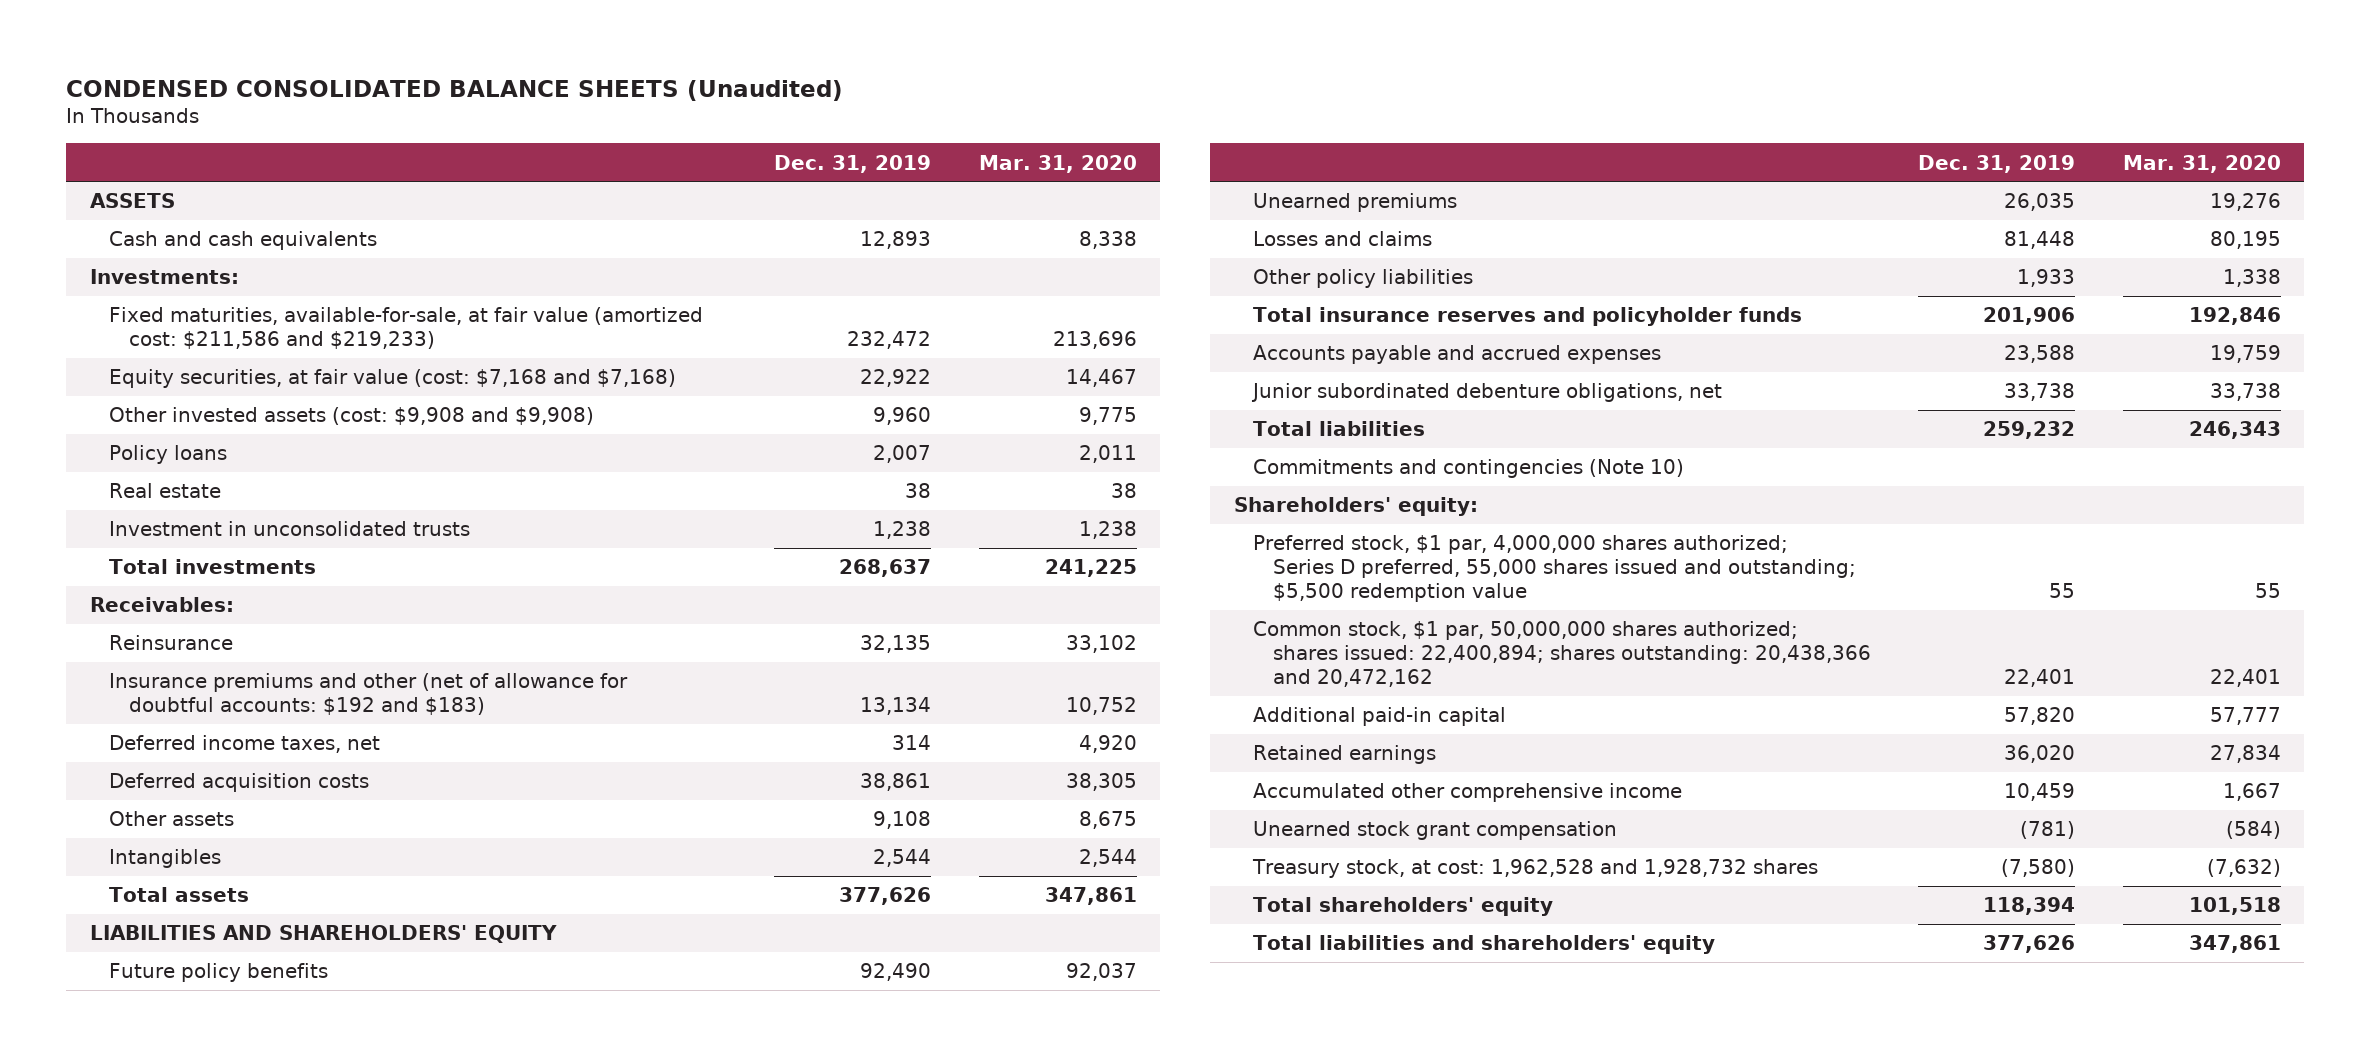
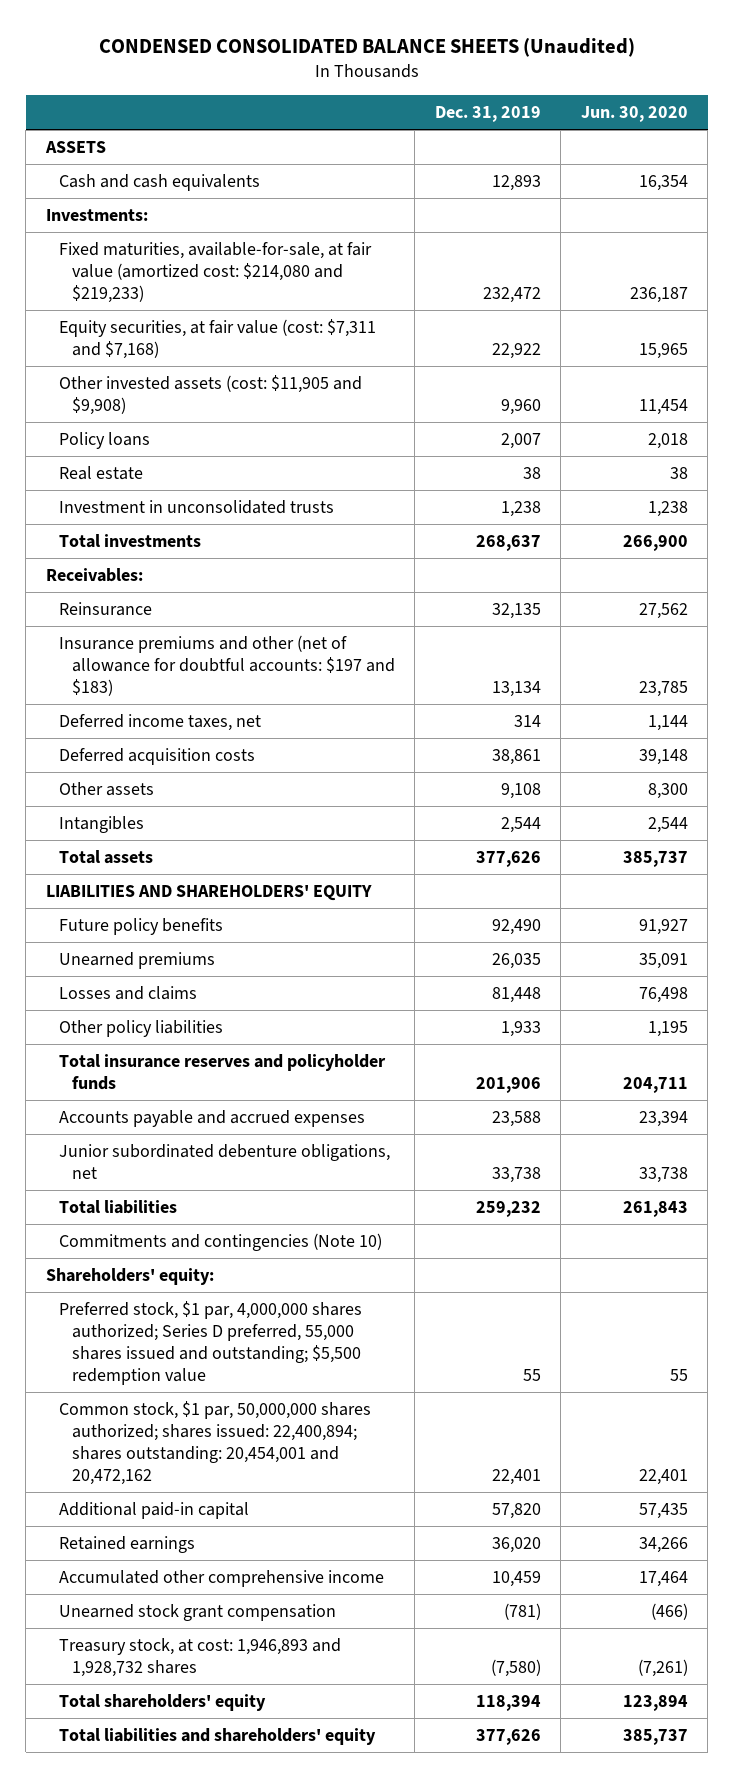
[978,154,1137,173] Mar. 31, 2020 -> none
none -> [580,105,688,122] Jun. 30, 2020
[109,307,704,350] Fixed maturities, available-for-sale, at fair value (amortized cost: $211,586 and $219,233) -> [58,242,372,304] Fixed maturities, available-for-sale, at fair value (amortized cost: $214,080 and $219,233)
[109,369,677,389] Equity securities, at fair value (cost: $7,168 and $7,168) -> [58,319,376,360] Equity securities, at fair value (cost: $7,311 and $7,168)
[109,407,595,426] Other invested assets (cost: $9,908 and $9,908) -> [58,375,362,416] Other invested assets (cost: $11,905 and $9,908)
[109,673,629,716] Insurance premiums and other (net of allowance for doubtful accounts: $192 and $183) -> [58,635,395,697] Insurance premiums and other (net of allowance for doubtful accounts: $197 and $183)
[1253,621,1872,688] Common stock, $1 par, 50,000,000 shares authorized; shares issued: 22,400,894; shares outstanding: 20,438,366 and 20,472,162 -> [58,1401,371,1486] Common stock, $1 par, 50,000,000 shares authorized; shares issued: 22,400,894; shares outstanding: 20,454,001 and 20,472,162
[1252,859,1819,879] Treasury stock, at cost: 1,962,528 and 1,928,732 shares -> [58,1638,341,1678] Treasury stock, at cost: 1,946,893 and 1,928,732 shares

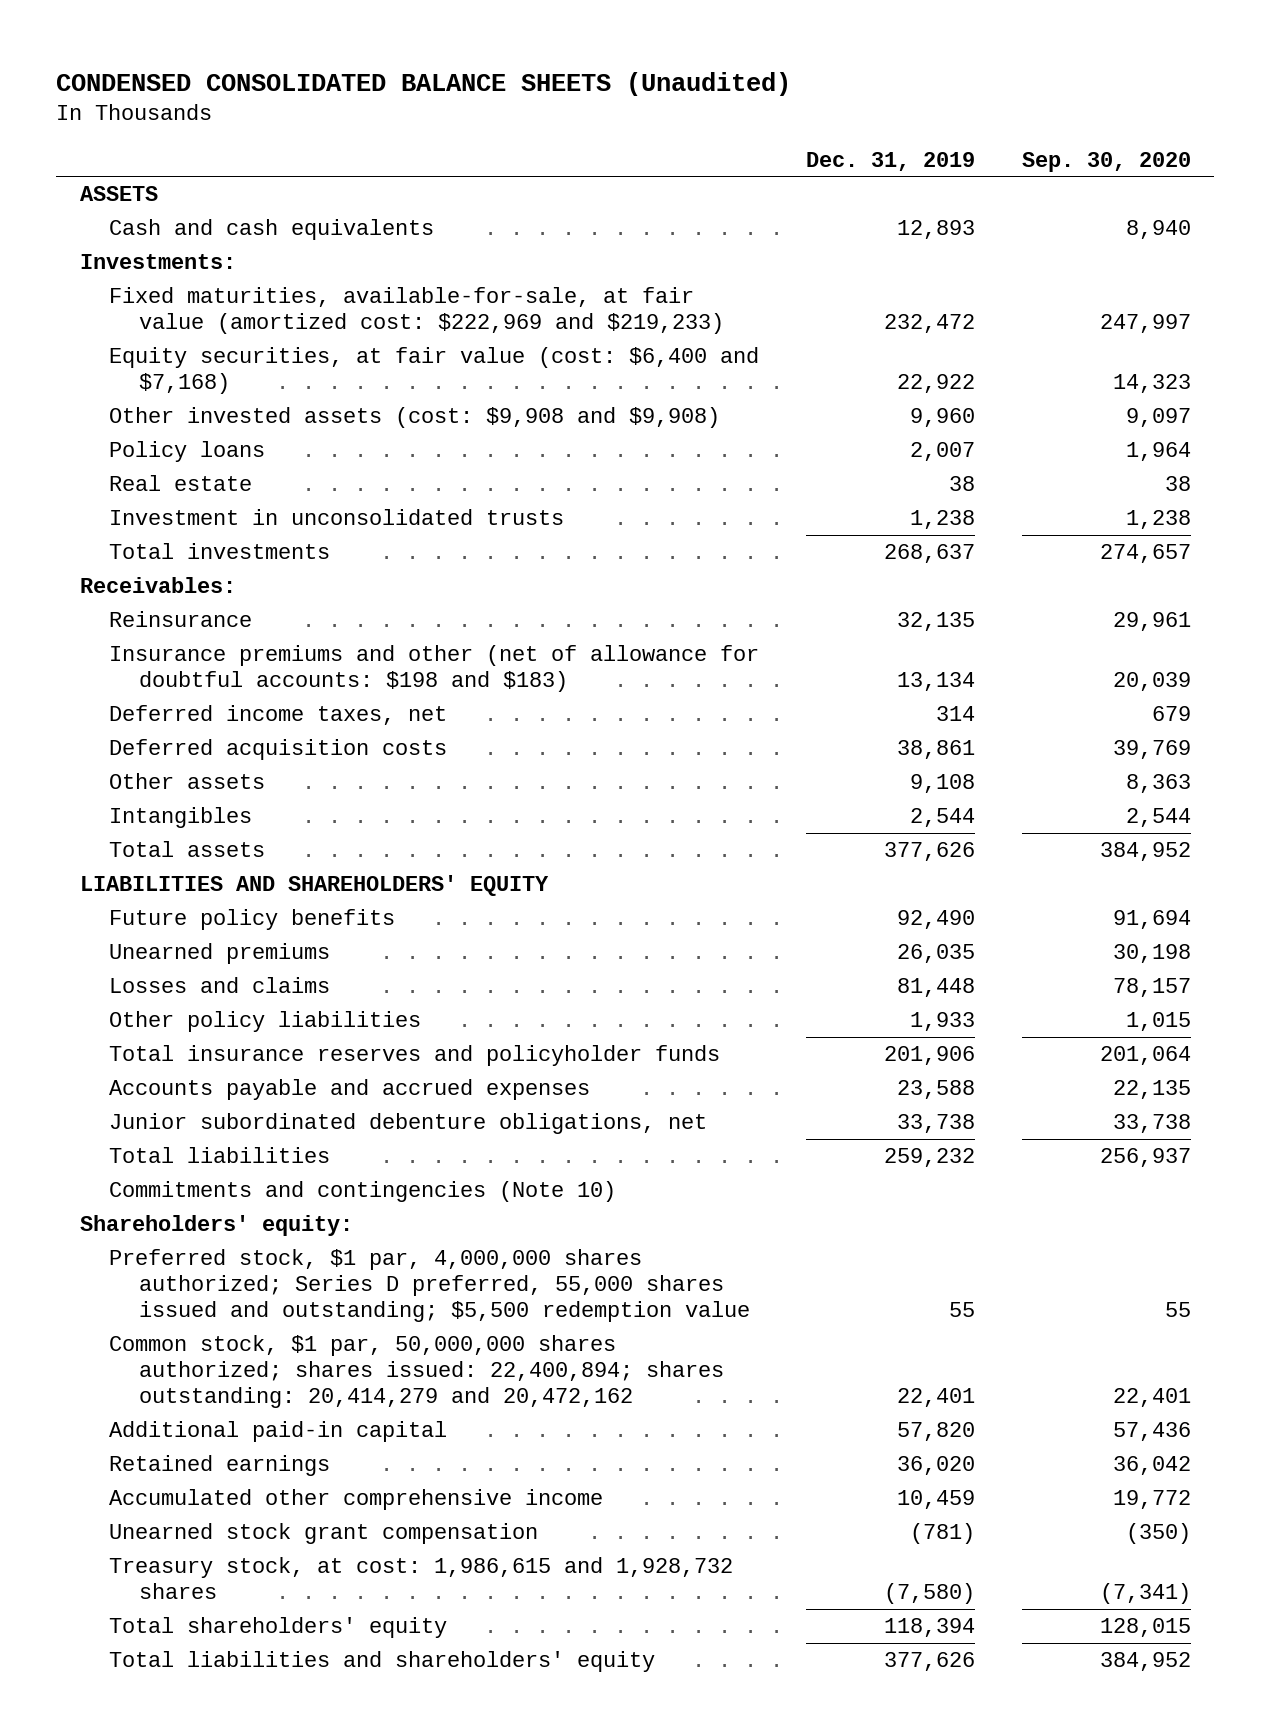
[580,105,688,122] Jun. 30, 2020 -> none
none -> [1021,151,1191,172] Sep. 30, 2020
[58,242,372,304] Fixed maturities, available-for-sale, at fair value (amortized cost: $214,080 and $219,233) -> [109,287,724,335] Fixed maturities, available-for-sale, at fair value (amortized cost: $222,969 and $219,233)
[58,319,376,360] Equity securities, at fair value (cost: $7,311 and $7,168) -> [109,347,760,395] Equity securities, at fair value (cost: $6,400 and $7,168)
[58,375,362,416] Other invested assets (cost: $11,905 and $9,908) -> [109,407,721,429] Other invested assets (cost: $9,908 and $9,908)
[58,635,395,697] Insurance premiums and other (net of allowance for doubtful accounts: $197 and $183) -> [109,645,760,693] Insurance premiums and other (net of allowance for doubtful accounts: $198 and $183)
[58,1401,371,1486] Common stock, $1 par, 50,000,000 shares authorized; shares issued: 22,400,894; shares outstanding: 20,454,001 and 20,472,162 -> [109,1335,724,1409] Common stock, $1 par, 50,000,000 shares authorized; shares issued: 22,400,894; shares outstanding: 20,414,279 and 20,472,162
[58,1638,341,1678] Treasury stock, at cost: 1,946,893 and 1,928,732 shares -> [109,1557,734,1600] Treasury stock, at cost: 1,986,615 and 1,928,732 shares

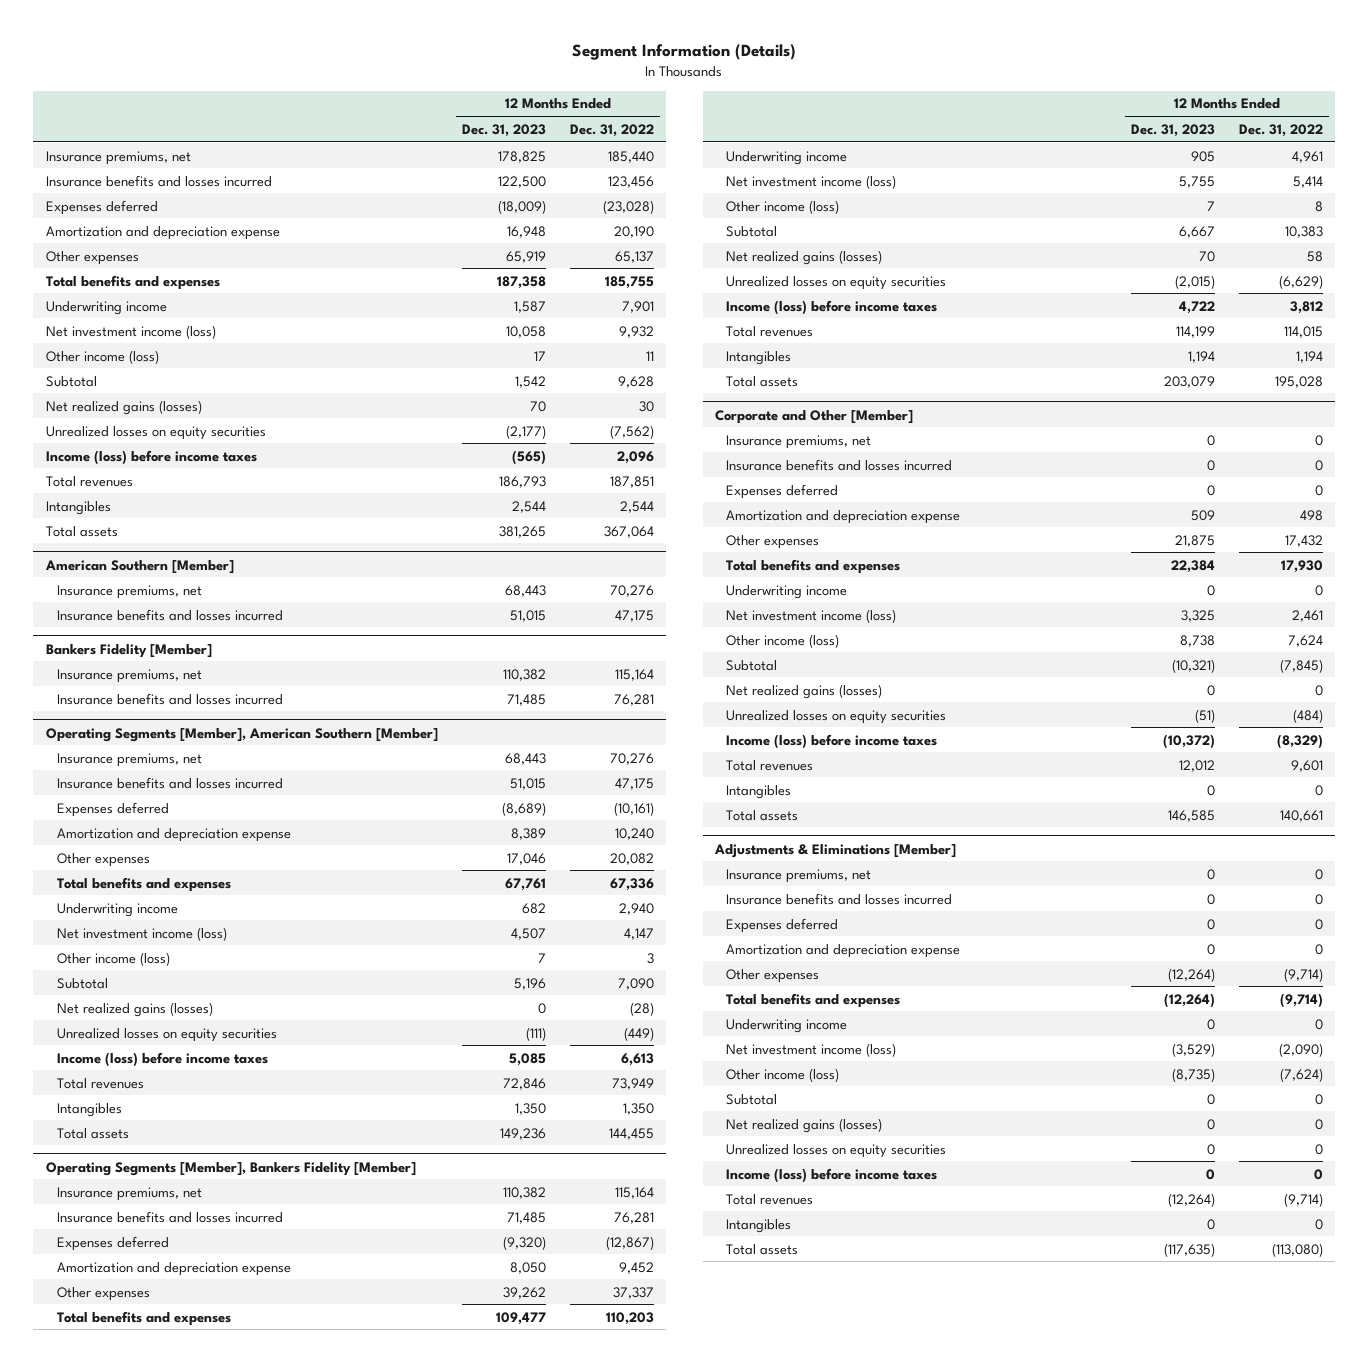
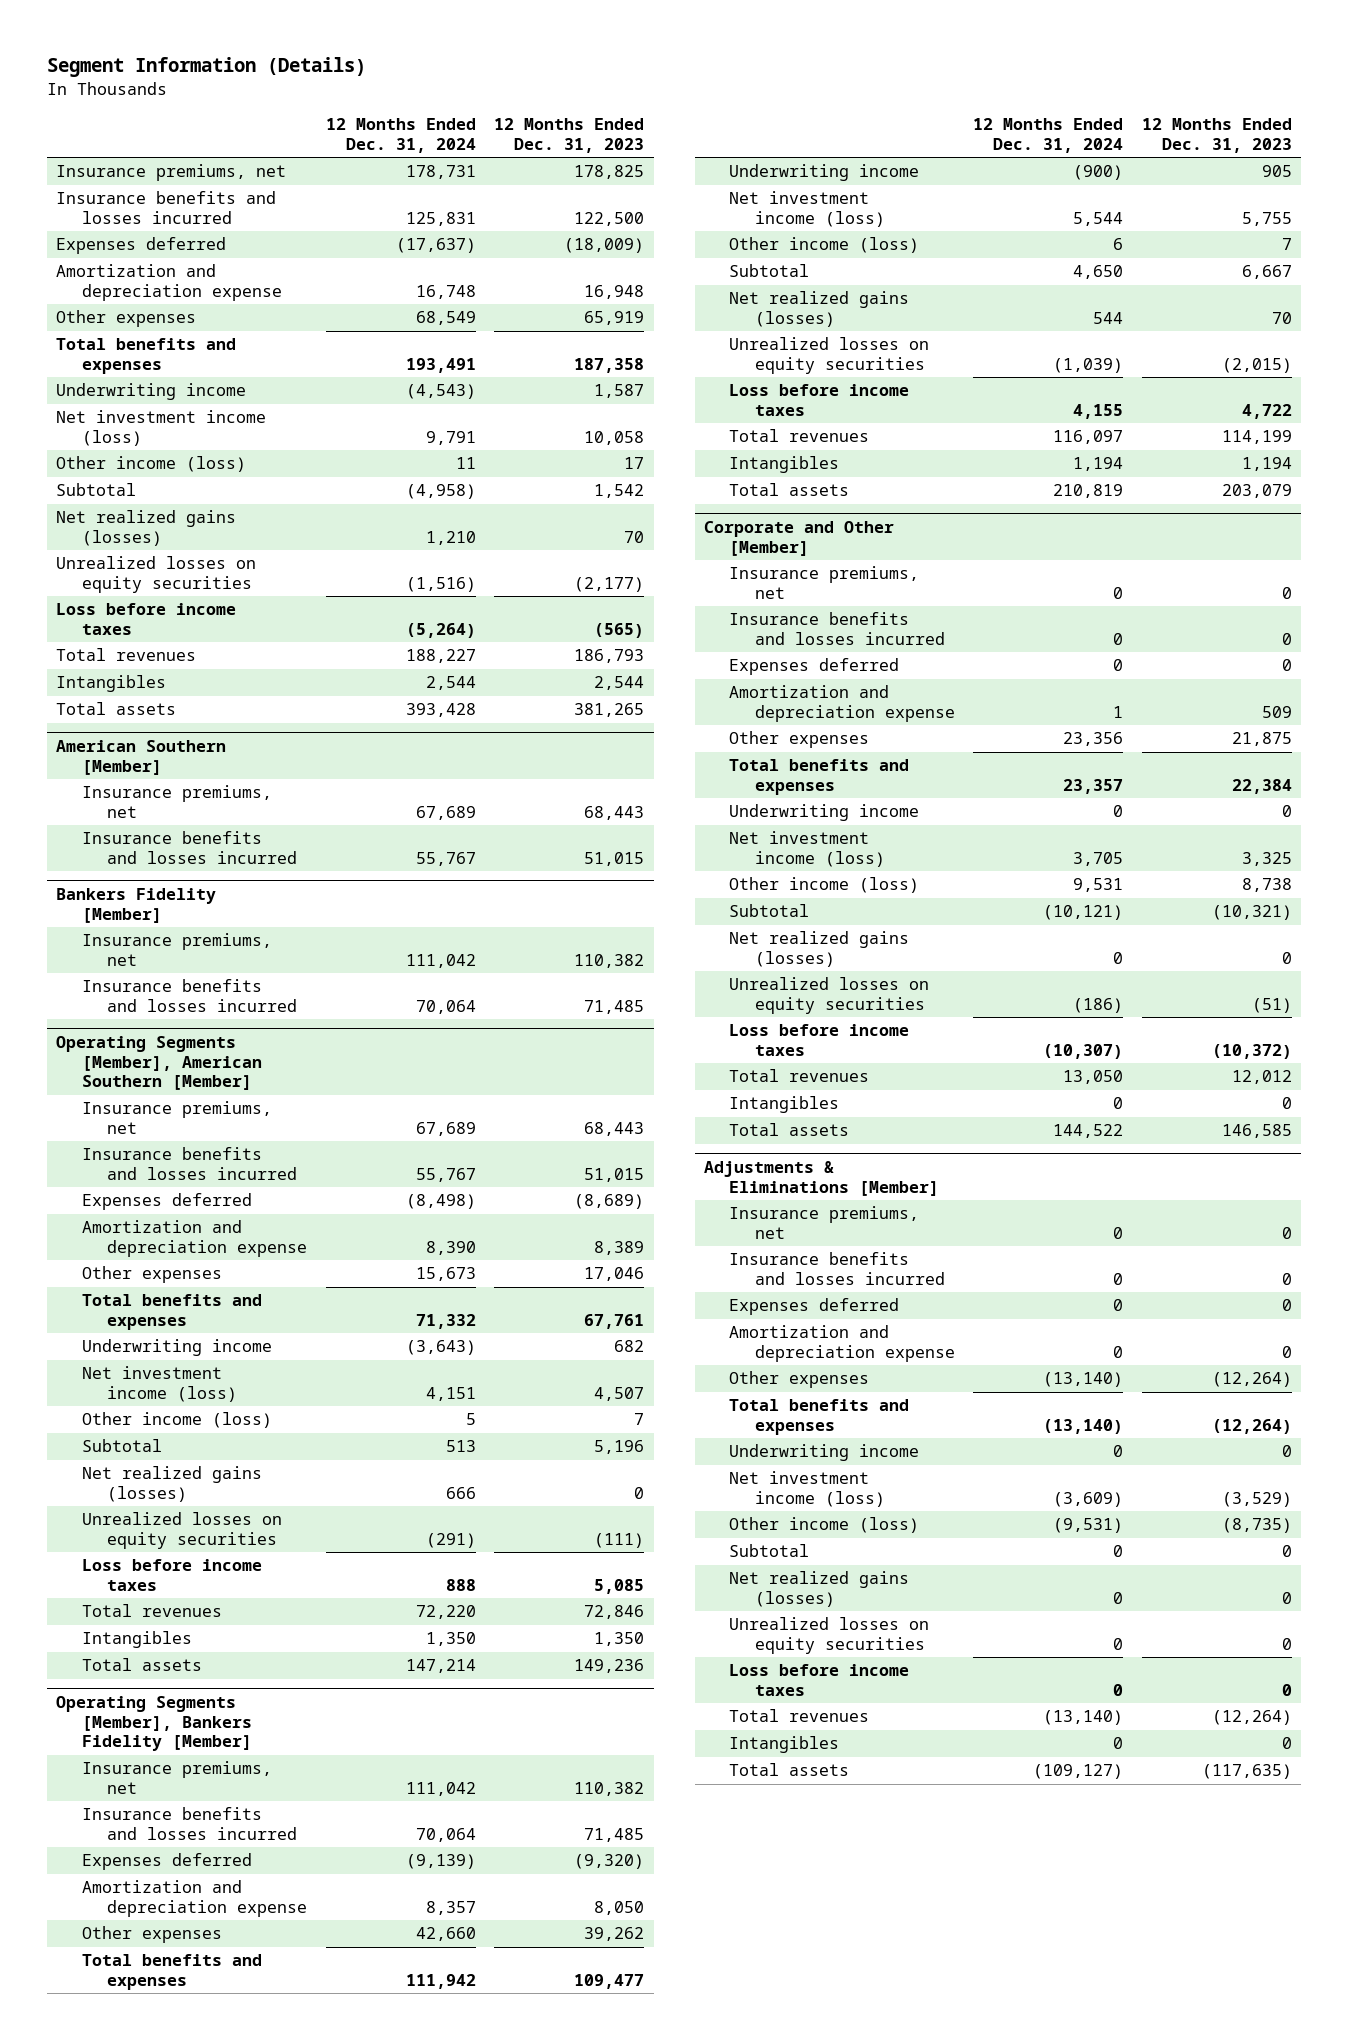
[569,123,654,137] Dec. 31, 2022 -> none
none -> [325,118,476,153] 12 Months Ended Dec. 31, 2024
[45,449,257,465] Income (loss) before income taxes -> [56,603,237,635] Loss before income taxes
[56,1051,268,1067] Income (loss) before income taxes -> [81,1559,262,1591] Loss before income taxes
[726,299,938,315] Income (loss) before income taxes -> [729,384,910,416] Loss before income taxes
[726,733,938,749] Income (loss) before income taxes -> [729,1024,910,1056] Loss before income taxes
[726,1167,938,1183] Income (loss) before income taxes -> [729,1664,910,1696] Loss before income taxes

